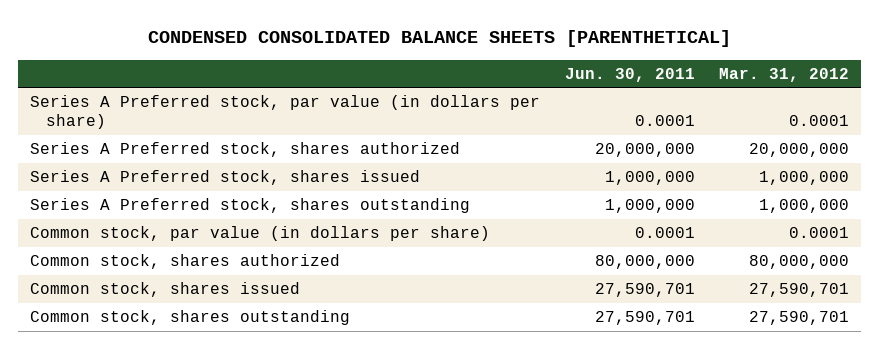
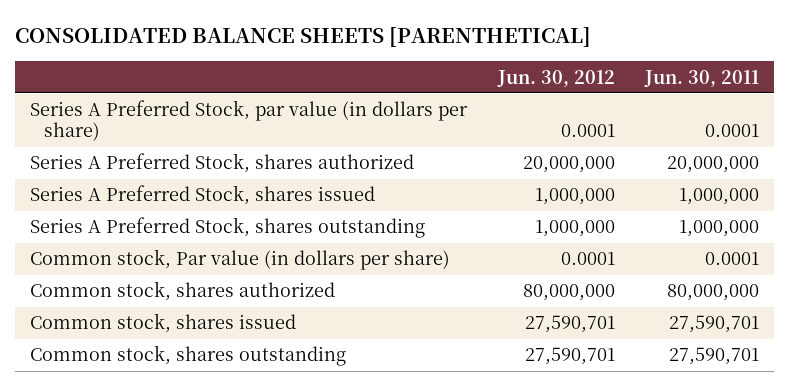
[147,30,731,48] CONDENSED CONSOLIDATED BALANCE SHEETS [PARENTHETICAL] -> [15,27,592,48] CONSOLIDATED BALANCE SHEETS [PARENTHETICAL]
[718,67,849,82] Mar. 31, 2012 -> none
none -> [496,69,615,87] Jun. 30, 2012
[30,95,541,130] Series A Preferred stock, par value (in dollars per share) -> [30,100,469,142] Series A Preferred Stock, par value (in dollars per share)
[30,142,461,158] Series A Preferred stock, shares authorized -> [30,153,415,174] Series A Preferred Stock, shares authorized
[30,170,421,186] Series A Preferred stock, shares issued -> [30,185,376,206] Series A Preferred Stock, shares issued
[30,198,471,214] Series A Preferred stock, shares outstanding -> [30,217,426,239] Series A Preferred Stock, shares outstanding
[30,226,491,242] Common stock, par value (in dollars per share) -> [30,249,451,271] Common stock, Par value (in dollars per share)

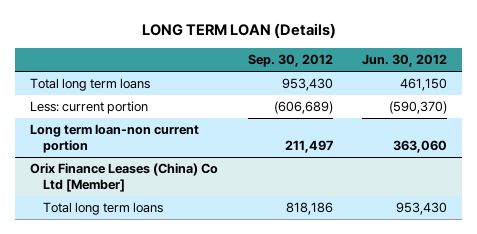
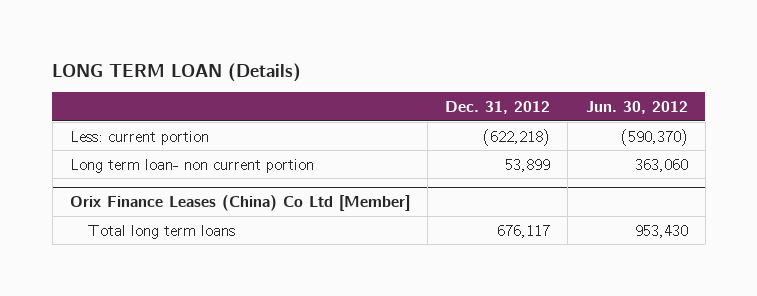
[247,54,333,68] Sep. 30, 2012 -> none
none -> [445,100,551,114] Dec. 31, 2012
[30,78,151,92] Total long term loans -> none
[30,124,200,153] Long term loan-non current portion -> [69,158,314,173] Long term loan- non current portion

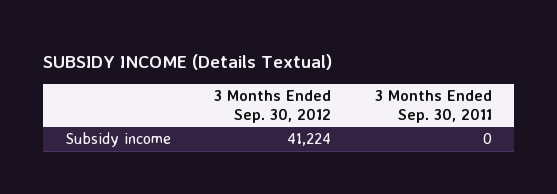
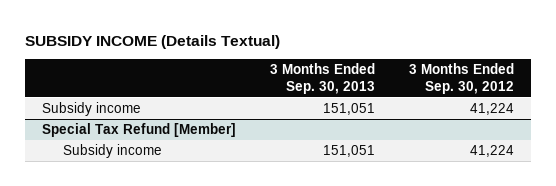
[375,89,493,123] 3 Months Ended Sep. 30, 2011 -> none
none -> [270,63,376,95] 3 Months Ended Sep. 30, 2013
none -> [42,122,237,137] Special Tax Refund [Member]
none -> [63,143,163,158] Subsidy income

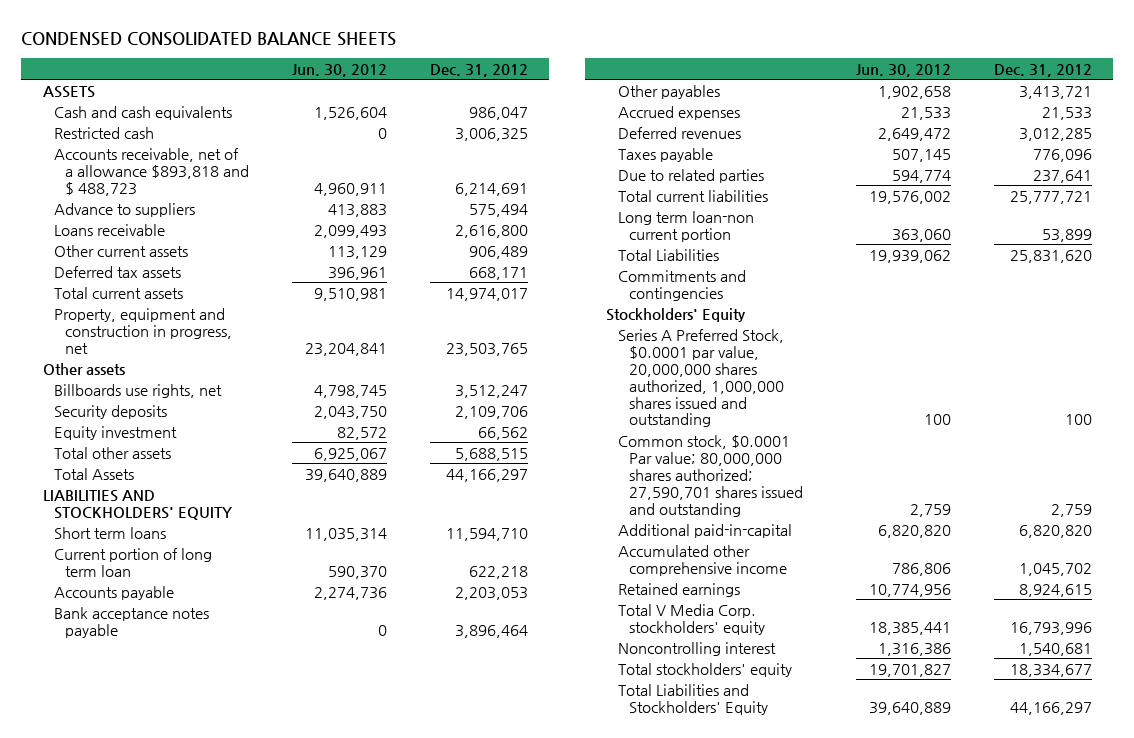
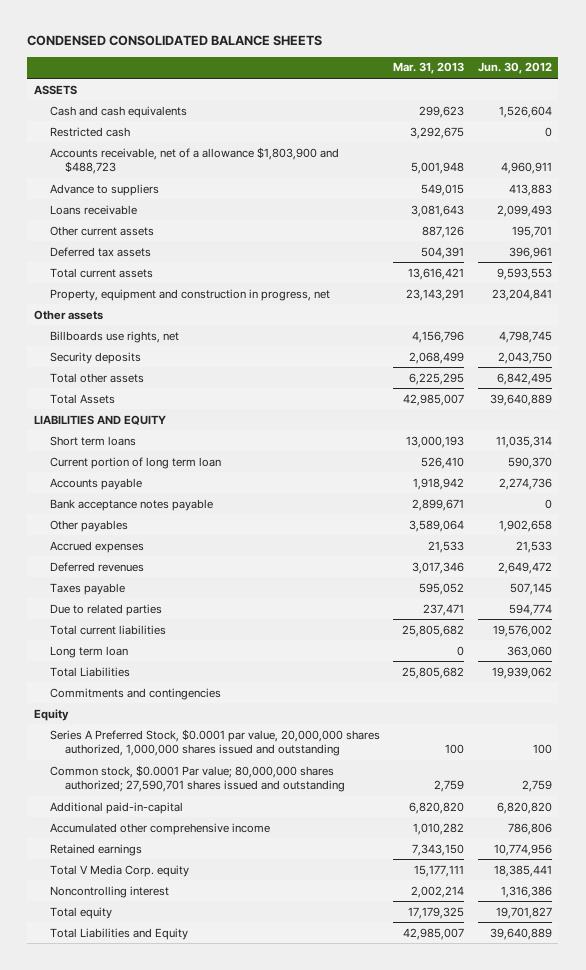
[429,63,528,77] Dec. 31, 2012 -> none
none -> [393,62,465,75] Mar. 31, 2013
[53,147,250,196] Accounts receivable, net of a allowance $893,818 and $ 488,723 -> [49,146,339,174] Accounts receivable, net of a allowance $1,803,900 and $488,723
[328,245,388,259] 113,129 -> [511,225,552,238] 195,701
[314,287,388,301] 9,510,981 -> [496,267,552,280] 9,593,553
[53,425,177,440] Equity investment -> none
[314,447,388,461] 6,925,067 -> [496,372,552,385] 6,842,495
[42,489,232,520] LIABILITIES AND STOCKHOLDERS' EQUITY -> [34,414,167,425] LIABILITIES AND EQUITY
[617,210,754,242] Long term loan-non current portion -> [49,645,128,658] Long term loan
[606,307,747,322] Stockholders' Equity -> [34,708,70,721] Equity
[617,603,766,635] Total V Media Corp. stockholders' equity -> [49,864,189,877] Total V Media Corp. equity
[617,662,792,677] Total stockholders' equity -> [49,906,112,919] Total equity
[617,683,769,715] Total Liabilities and Stockholders' Equity -> [49,927,188,940] Total Liabilities and Equity

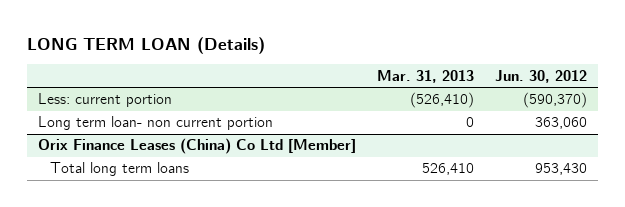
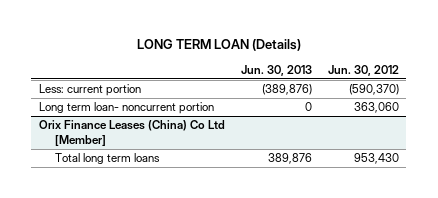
[376,69,474,83] Mar. 31, 2013 -> none
none -> [240,64,312,76] Jun. 30, 2013
[37,116,273,131] Long term loan- non current portion -> [39,102,215,115] Long term loan- noncurrent portion

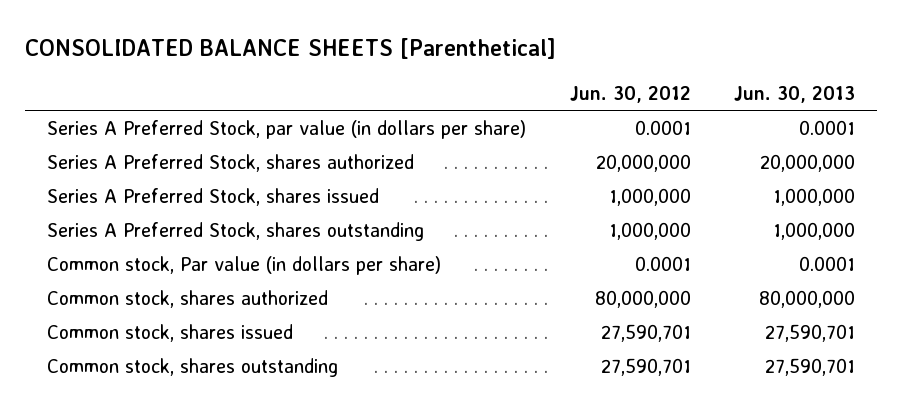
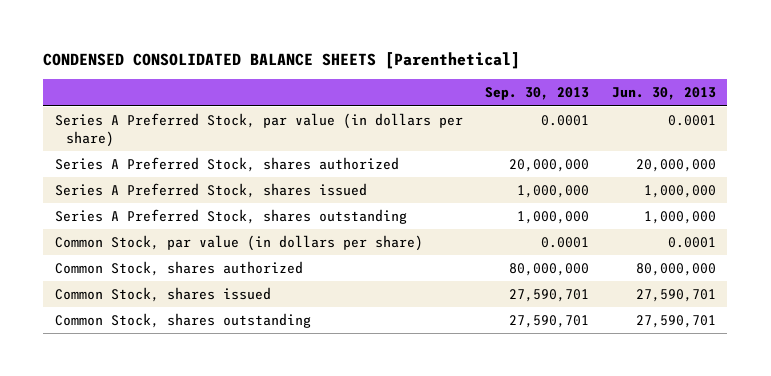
[24,37,556,59] CONSOLIDATED BALANCE SHEETS [Parenthetical] -> [43,52,521,70] CONDENSED CONSOLIDATED BALANCE SHEETS [Parenthetical]
[569,85,691,103] Jun. 30, 2012 -> none
none -> [485,87,590,101] Sep. 30, 2013
[46,256,441,276] Common stock, Par value (in dollars per share) -> [54,234,423,251] Common Stock, par value (in dollars per share)
[46,290,328,309] Common stock, shares authorized -> [54,260,303,276] Common Stock, shares authorized
[46,324,293,343] Common stock, shares issued -> [54,286,271,302] Common Stock, shares issued
[46,358,338,378] Common stock, shares outstanding -> [54,312,311,328] Common Stock, shares outstanding

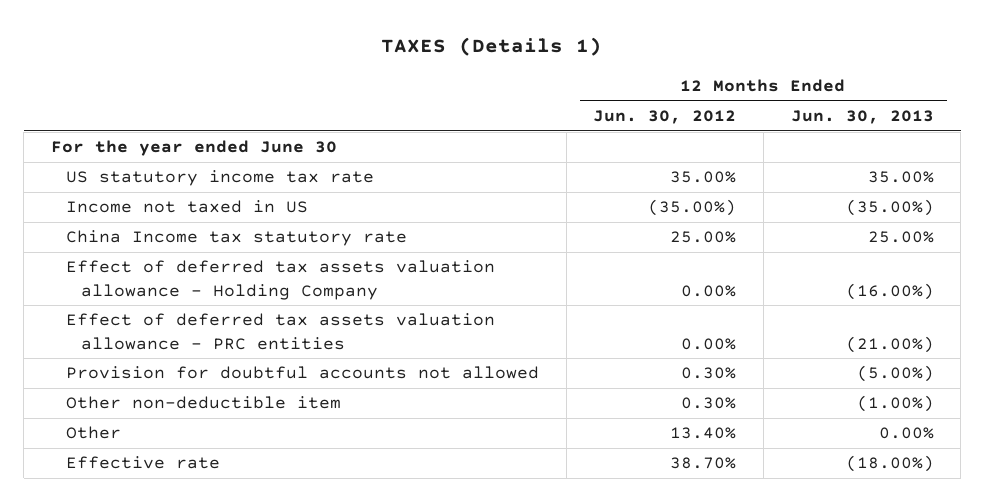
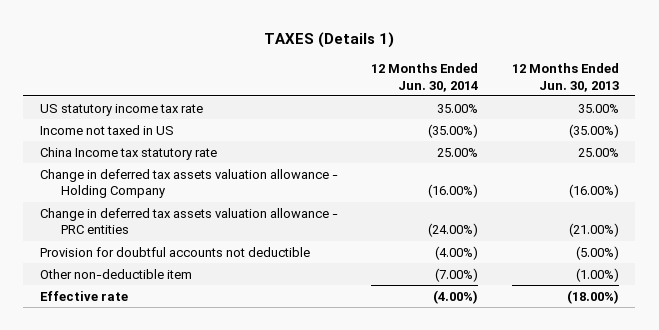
[593,109,737,124] Jun. 30, 2012 -> none
none -> [371,62,479,92] 12 Months Ended Jun. 30, 2014
[51,140,338,157] For the year ended June 30 -> none
[65,260,495,300] Effect of deferred tax assets valuation allowance - Holding Company -> [40,168,339,199] Change in deferred tax assets valuation allowance - Holding Company
[65,313,495,350] Effect of deferred tax assets valuation allowance - PRC entities -> [40,207,339,235] Change in deferred tax assets valuation allowance - PRC entities
[65,366,539,380] Provision for doubtful accounts not allowed -> [40,246,311,257] Provision for doubtful accounts not deductible
[65,426,121,440] Other -> none

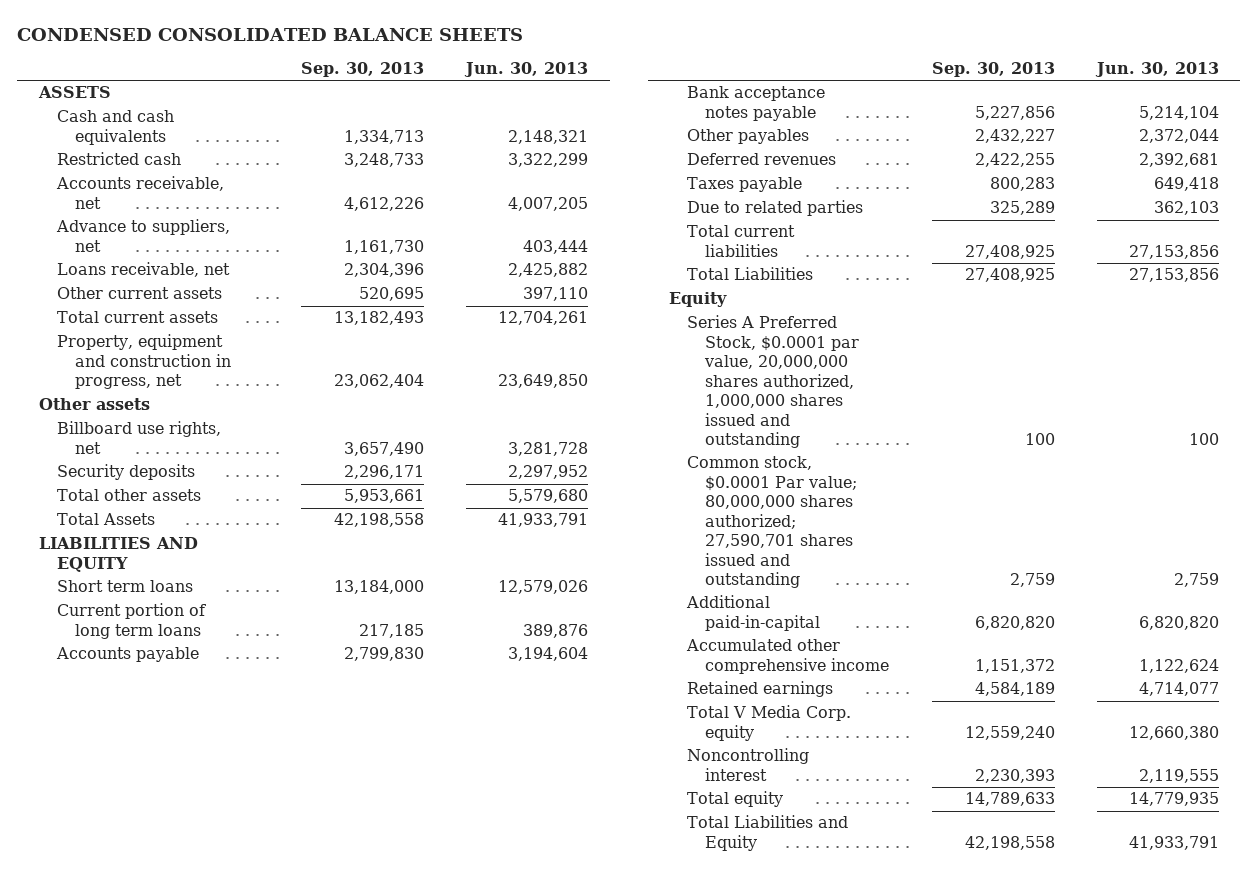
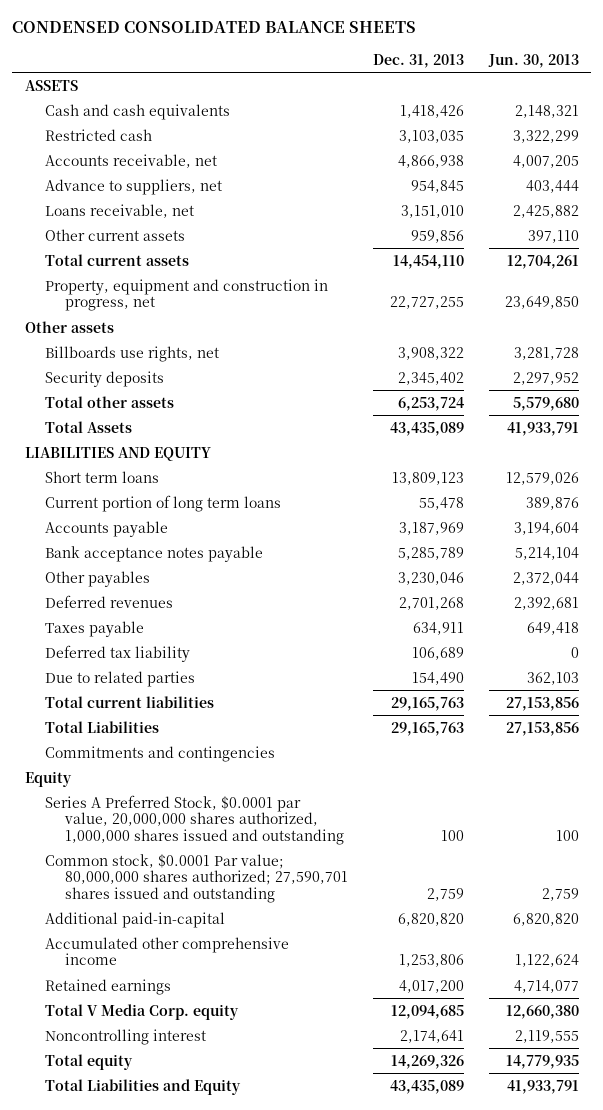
[301,62,425,78] Sep. 30, 2013 -> none
none -> [372,53,464,68] Dec. 31, 2013
[56,421,221,454] Billboard use rights, net -> [44,345,219,362] Billboards use rights, net
none -> [44,644,190,662] Deferred tax liability
none -> [44,745,275,762] Commitments and contingencies

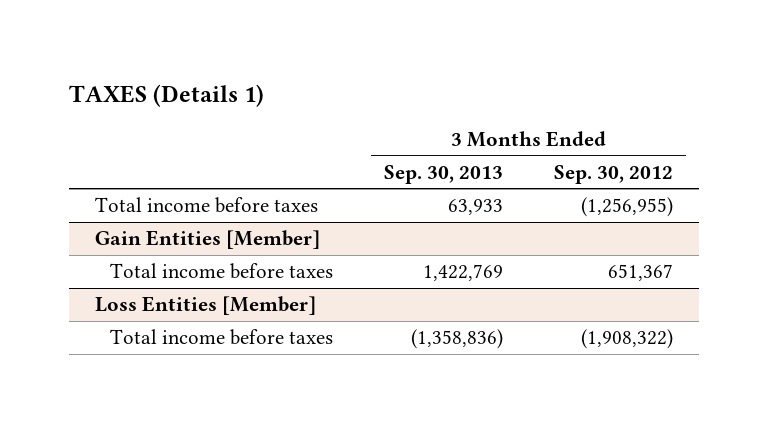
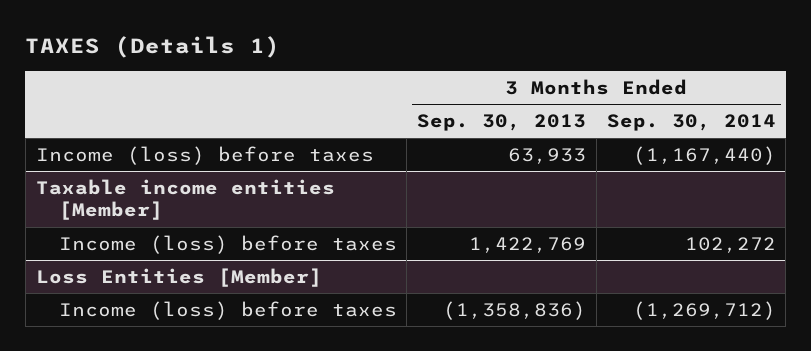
[554,164,674,184] Sep. 30, 2012 -> none
none -> [606,114,776,132] Sep. 30, 2014
[94,230,320,250] Gain Entities [Member] -> none
[94,197,318,214] Total income before taxes -> [35,145,374,165] Income (loss) before taxes
none -> [35,178,335,221] Taxable income entities [Member]
[110,263,334,280] Total income before taxes -> [58,234,397,254] Income (loss) before taxes
[110,329,334,346] Total income before taxes -> [58,300,397,320] Income (loss) before taxes

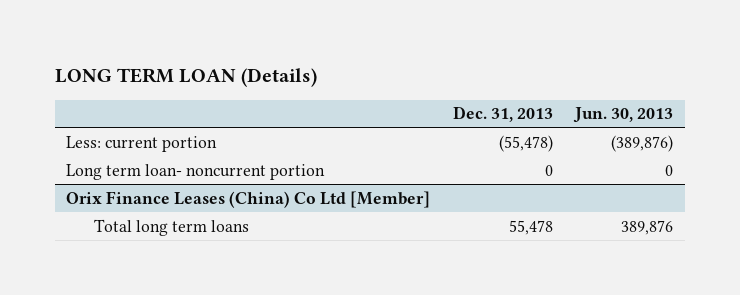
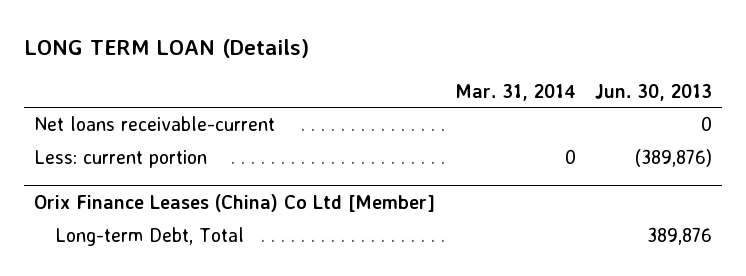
[452,106,553,123] Dec. 31, 2013 -> none
none -> [454,83,576,101] Mar. 31, 2014
none -> [33,116,275,132] Net loans receivable-current
[66,163,326,180] Long term loan- noncurrent portion -> none
[93,218,249,236] Total long term loans -> [55,227,245,247] Long-term Debt, Total

